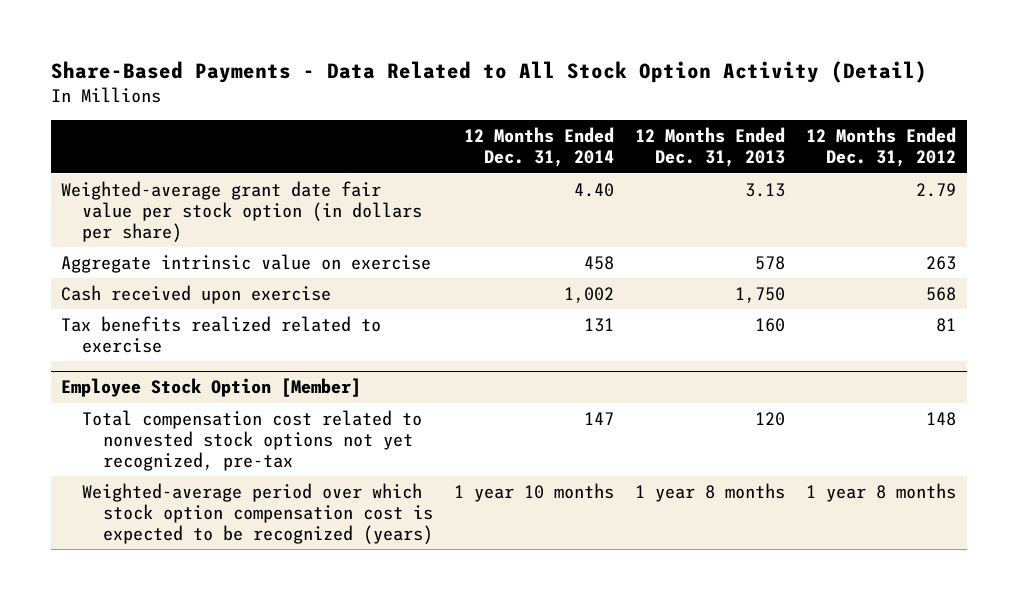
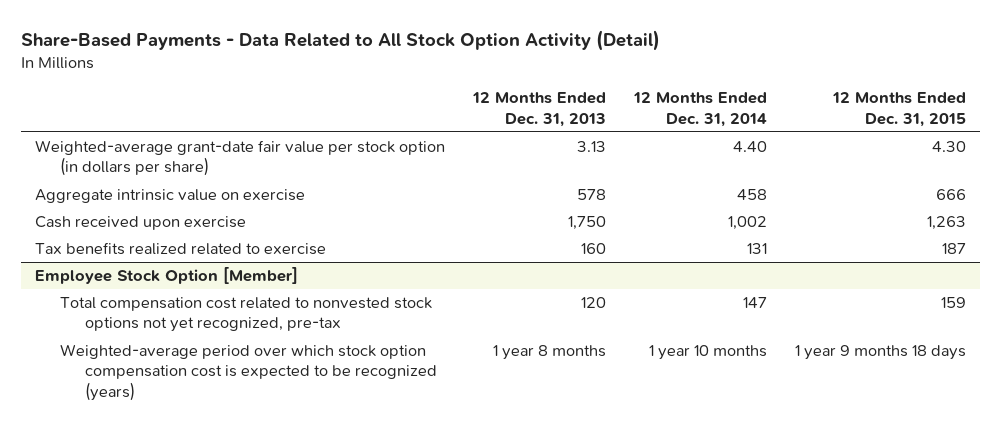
[806,127,957,168] 12 Months Ended Dec. 31, 2012 -> none
none -> [832,92,967,127] 12 Months Ended Dec. 31, 2015
[61,180,423,243] Weighted-average grant date fair value per stock option (in dollars per share) -> [34,140,445,177] Weighted-average grant-date fair value per stock option (in dollars per share)

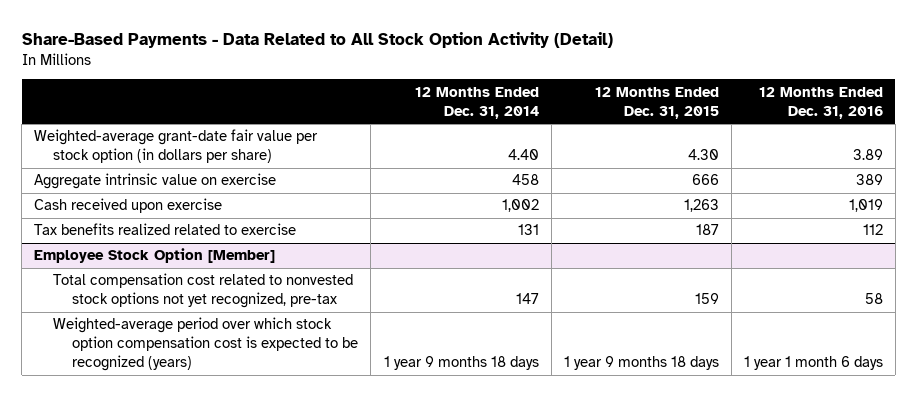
[472,92,607,127] 12 Months Ended Dec. 31, 2013 -> none
none -> [758,86,883,119] 12 Months Ended Dec. 31, 2016
[649,345,768,361] 1 year 10 months -> [383,356,539,371] 1 year 9 months 18 days

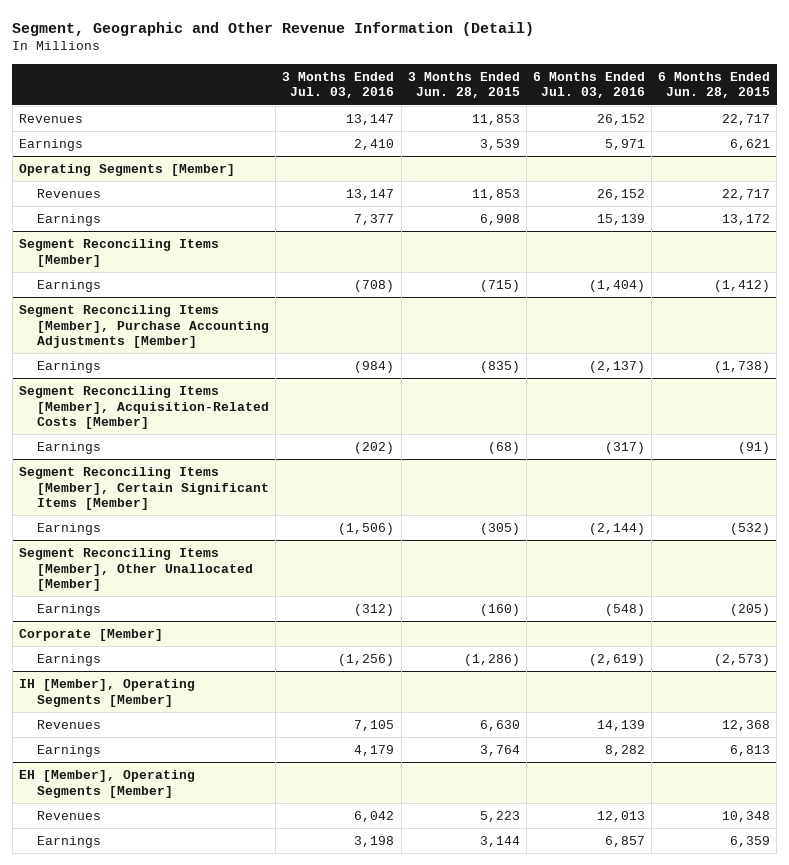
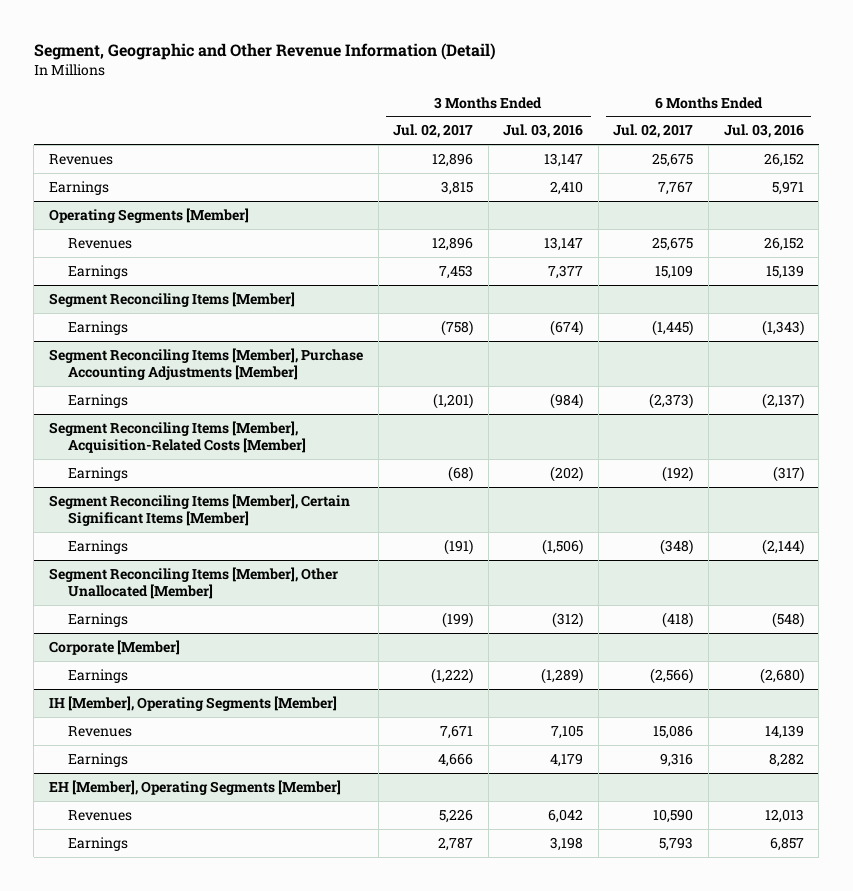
[407,71,520,99] 3 Months Ended Jun. 28, 2015 -> none
[658,71,771,99] 6 Months Ended Jun. 28, 2015 -> none
none -> [393,124,474,139] Jul. 02, 2017
none -> [613,124,694,139] Jul. 02, 2017
[354,280,395,293] (708) -> [550,319,584,336] (674)
[588,280,645,293] (1,404) -> [761,319,804,336] (1,343)
[338,654,395,667] (1,256) -> [541,667,584,684] (1,289)
[588,654,645,667] (2,619) -> [759,667,804,684] (2,680)

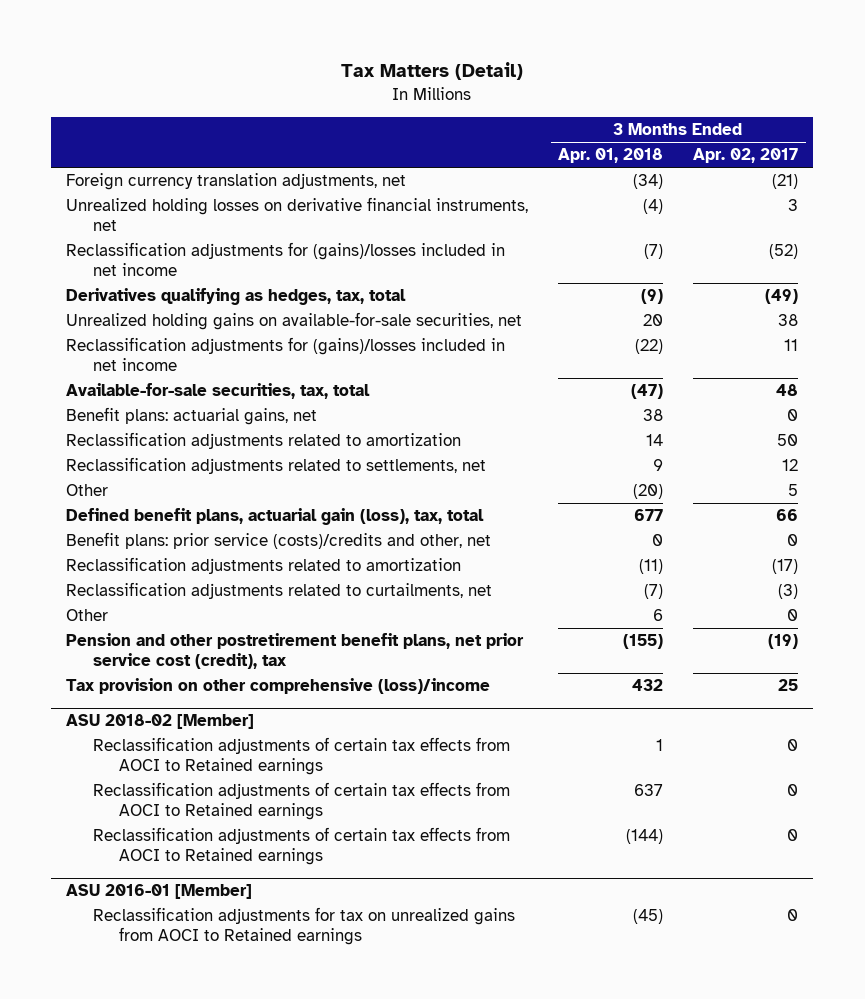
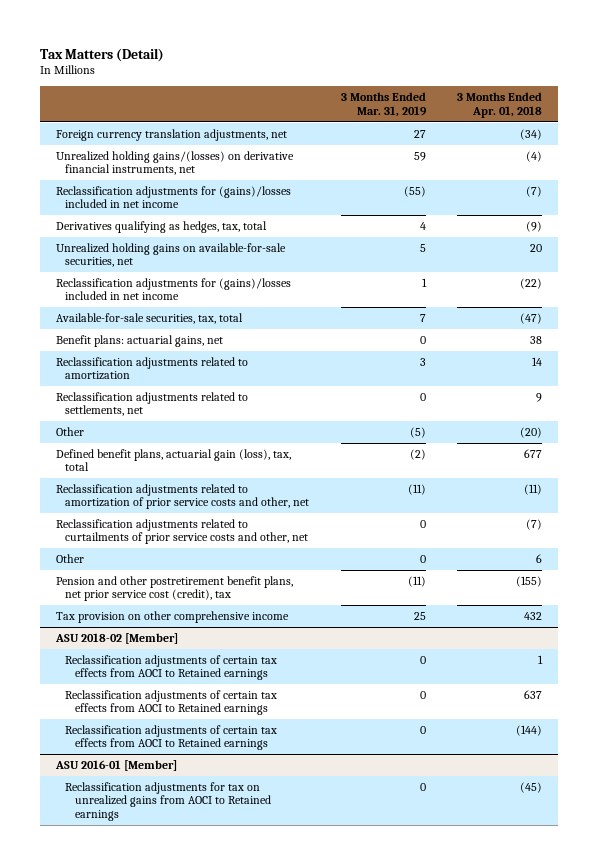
[693,148,799,164] Apr. 02, 2017 -> none
none -> [340,92,427,117] 3 Months Ended Mar. 31, 2019
[66,197,529,232] Unrealized holding losses on derivative financial instruments, net -> [55,150,294,176] Unrealized holding gains/(losses) on derivative financial instruments, net
[66,532,492,550] Benefit plans: prior service (costs)/credits and other, net -> none
[66,557,462,575] Reclassification adjustments related to amortization -> [55,483,310,510] Reclassification adjustments related to amortization of prior service costs and other, net
[66,582,493,600] Reclassification adjustments related to curtailments, net -> [55,518,309,545] Reclassification adjustments related to curtailments of prior service costs and other, net
[66,678,491,695] Tax provision on other comprehensive (loss)/income -> [55,610,289,623] Tax provision on other comprehensive income

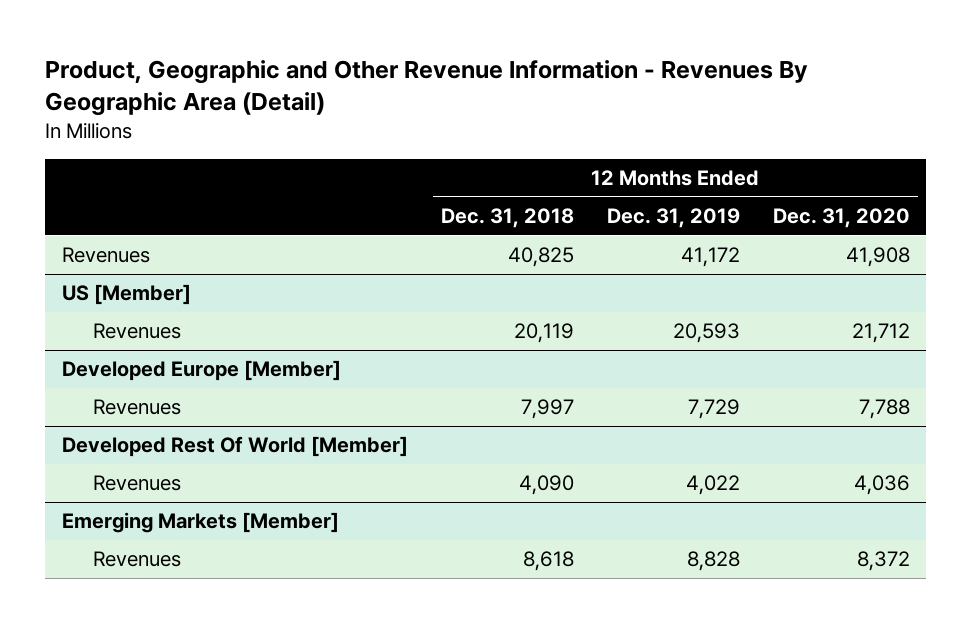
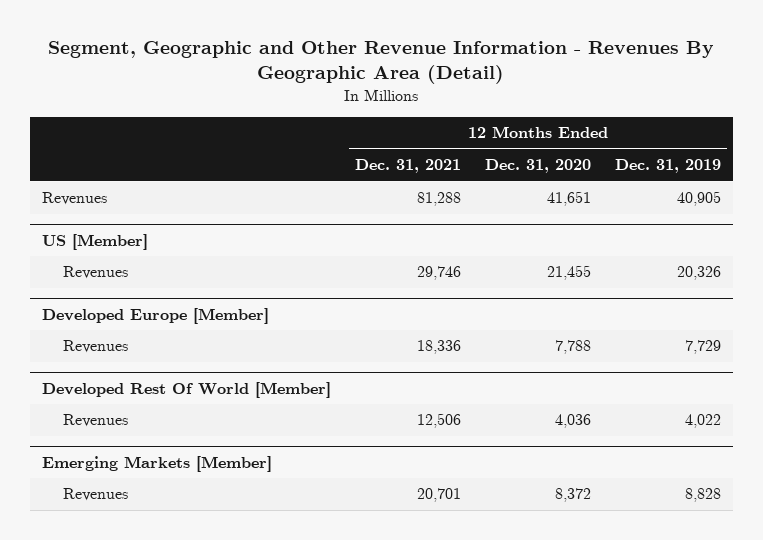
[45,59,809,116] Product, Geographic and Other Revenue Information - Revenues By Geographic Area (Detail) -> [48,41,715,85] Segment, Geographic and Other Revenue Information - Revenues By Geographic Area (Detail)
[440,208,574,229] Dec. 31, 2018 -> none
none -> [354,159,461,174] Dec. 31, 2021
[680,247,740,268] 41,172 -> [677,191,722,207] 40,905
[845,247,910,268] 41,908 -> [547,191,592,207] 41,651
[672,323,740,344] 20,593 -> [677,266,722,281] 20,326
[851,323,910,344] 21,712 -> [547,265,592,281] 21,455

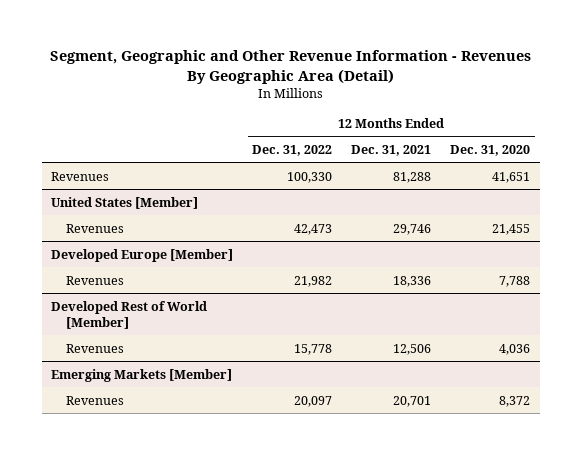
[615,159,722,174] Dec. 31, 2019 -> none
none -> [252,144,333,156] Dec. 31, 2022
[41,233,148,250] US [Member] -> [51,196,199,209] United States [Member]
[41,381,331,398] Developed Rest Of World [Member] -> [51,300,208,329] Developed Rest of World [Member]

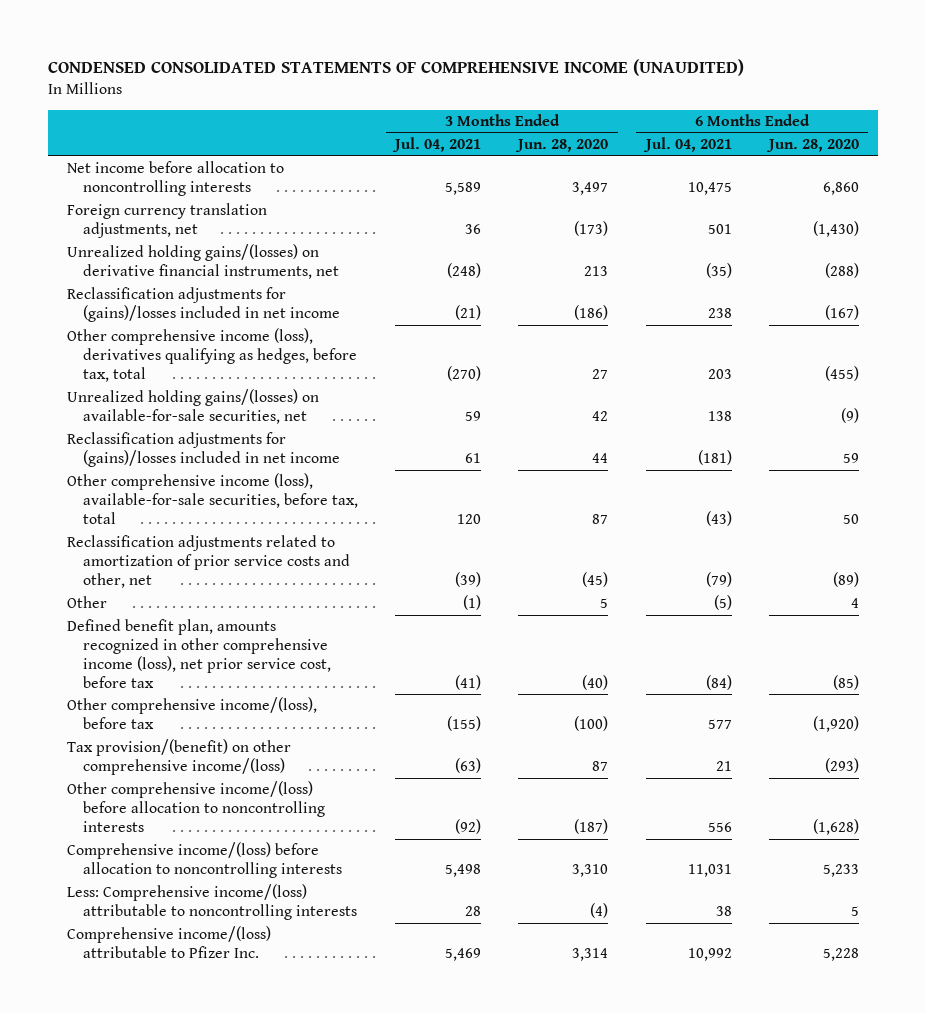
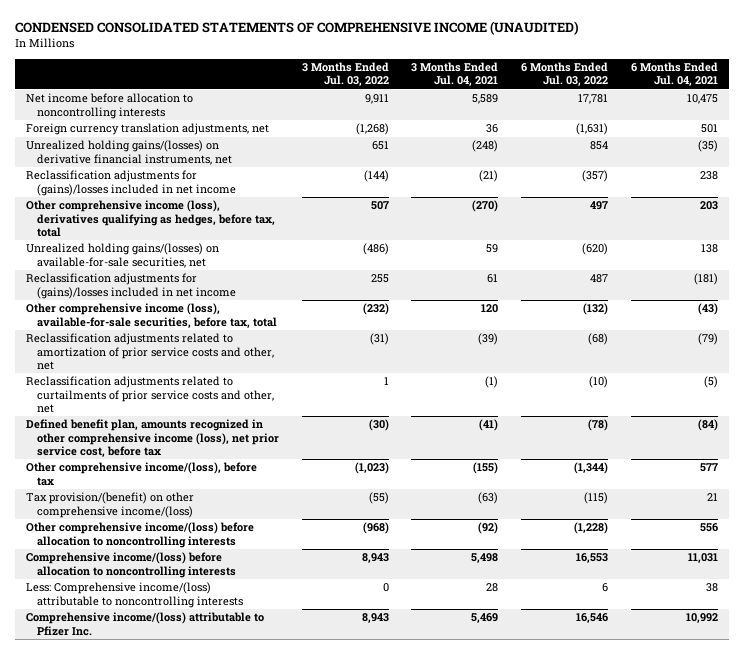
[515,139,609,153] Jun. 28, 2020 -> none
[766,139,860,153] Jun. 28, 2020 -> none
none -> [301,62,389,87] 3 Months Ended Jul. 03, 2022
none -> [521,62,609,87] 6 Months Ended Jul. 03, 2022
[66,596,107,609] Other -> none
none -> [26,376,275,413] Reclassification adjustments related to curtailments of prior service costs and other, net

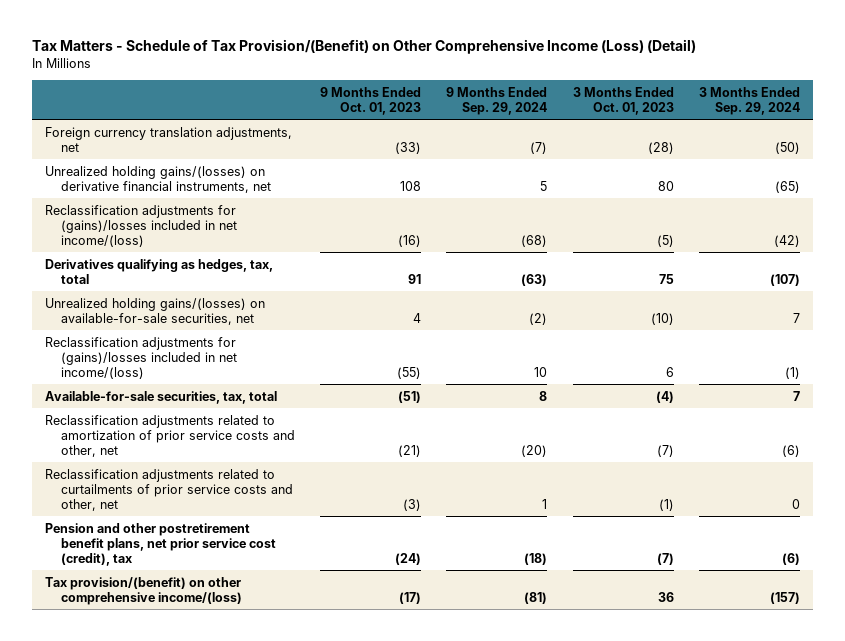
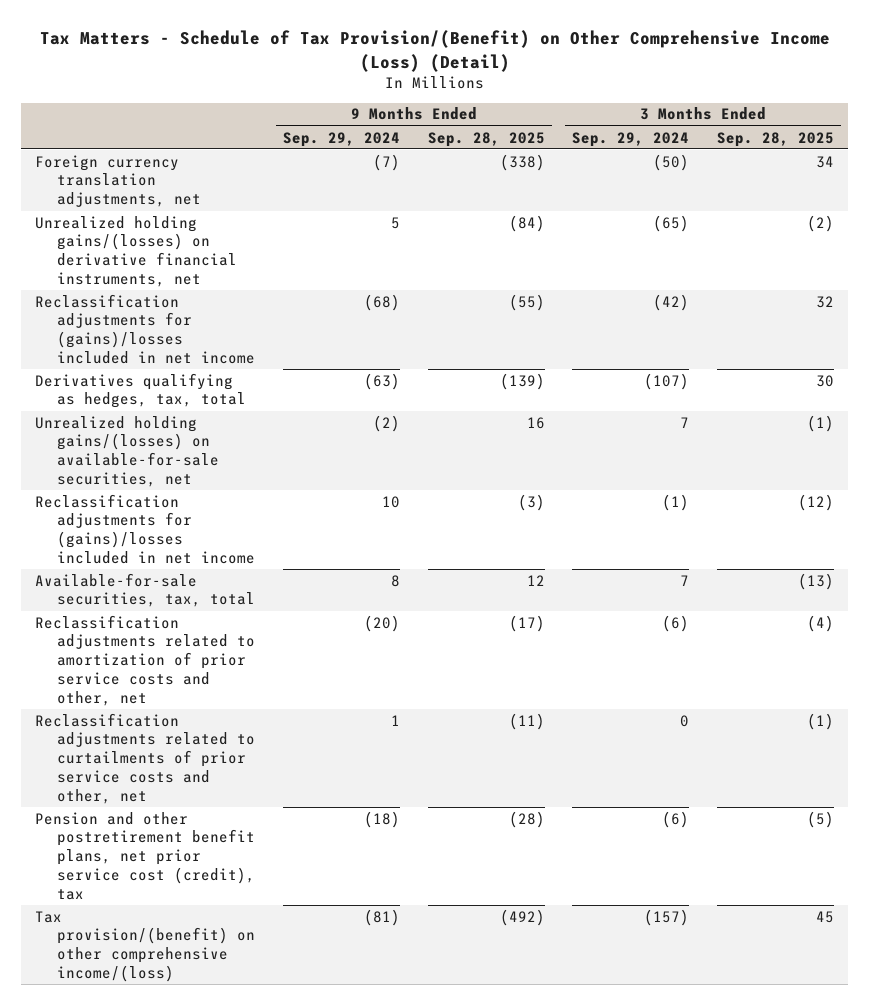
[319,86,421,115] 9 Months Ended Oct. 01, 2023 -> none
[572,86,674,115] 3 Months Ended Oct. 01, 2023 -> none
none -> [427,131,545,147] Sep. 28, 2025
none -> [717,131,835,147] Sep. 28, 2025
[44,204,237,247] Reclassification adjustments for (gains)/losses included in net income/(loss) -> [35,293,256,364] Reclassification adjustments for (gains)/losses included in net income
[44,336,237,379] Reclassification adjustments for (gains)/losses included in net income/(loss) -> [35,493,256,564] Reclassification adjustments for (gains)/losses included in net income

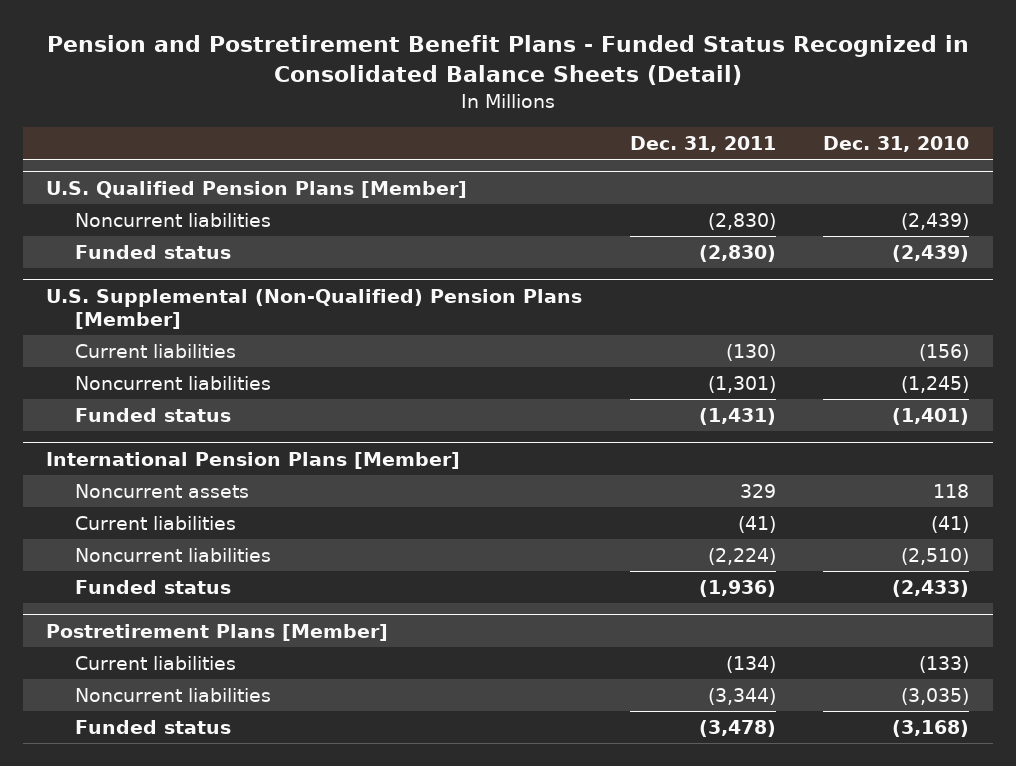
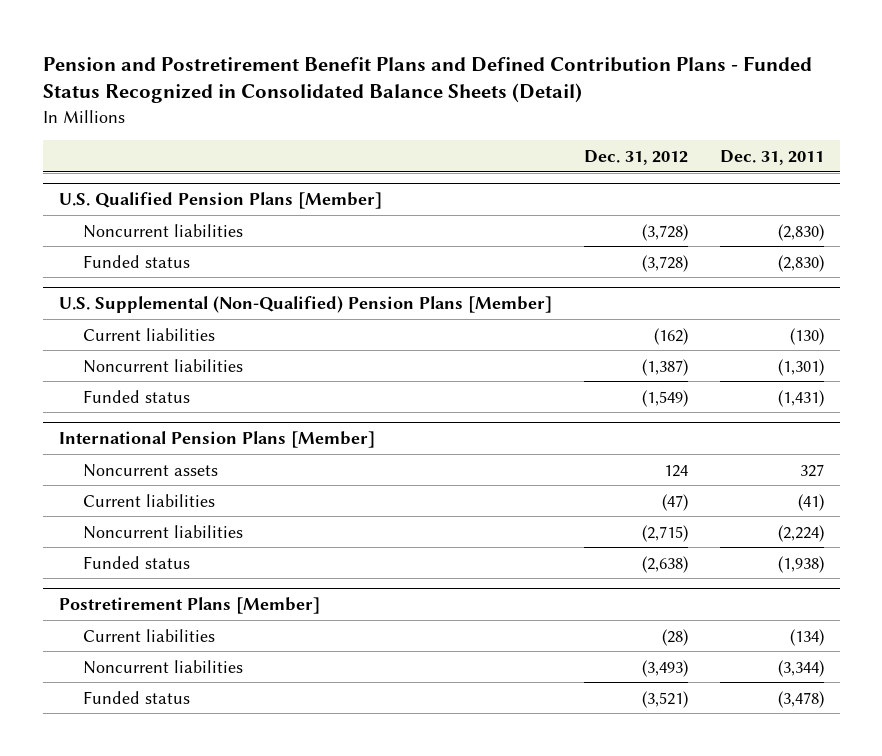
[46,35,969,86] Pension and Postretirement Benefit Plans - Funded Status Recognized in Consolidated Balance Sheets (Detail) -> [42,55,812,104] Pension and Postretirement Benefit Plans and Defined Contribution Plans - Funded Status Recognized in Consolidated Balance Sheets (Detail)
[823,135,970,152] Dec. 31, 2010 -> none
none -> [583,150,688,166] Dec. 31, 2012
[739,484,776,499] 329 -> [799,463,824,477] 327
[698,580,776,598] (1,936) -> [777,555,824,573] (1,938)

